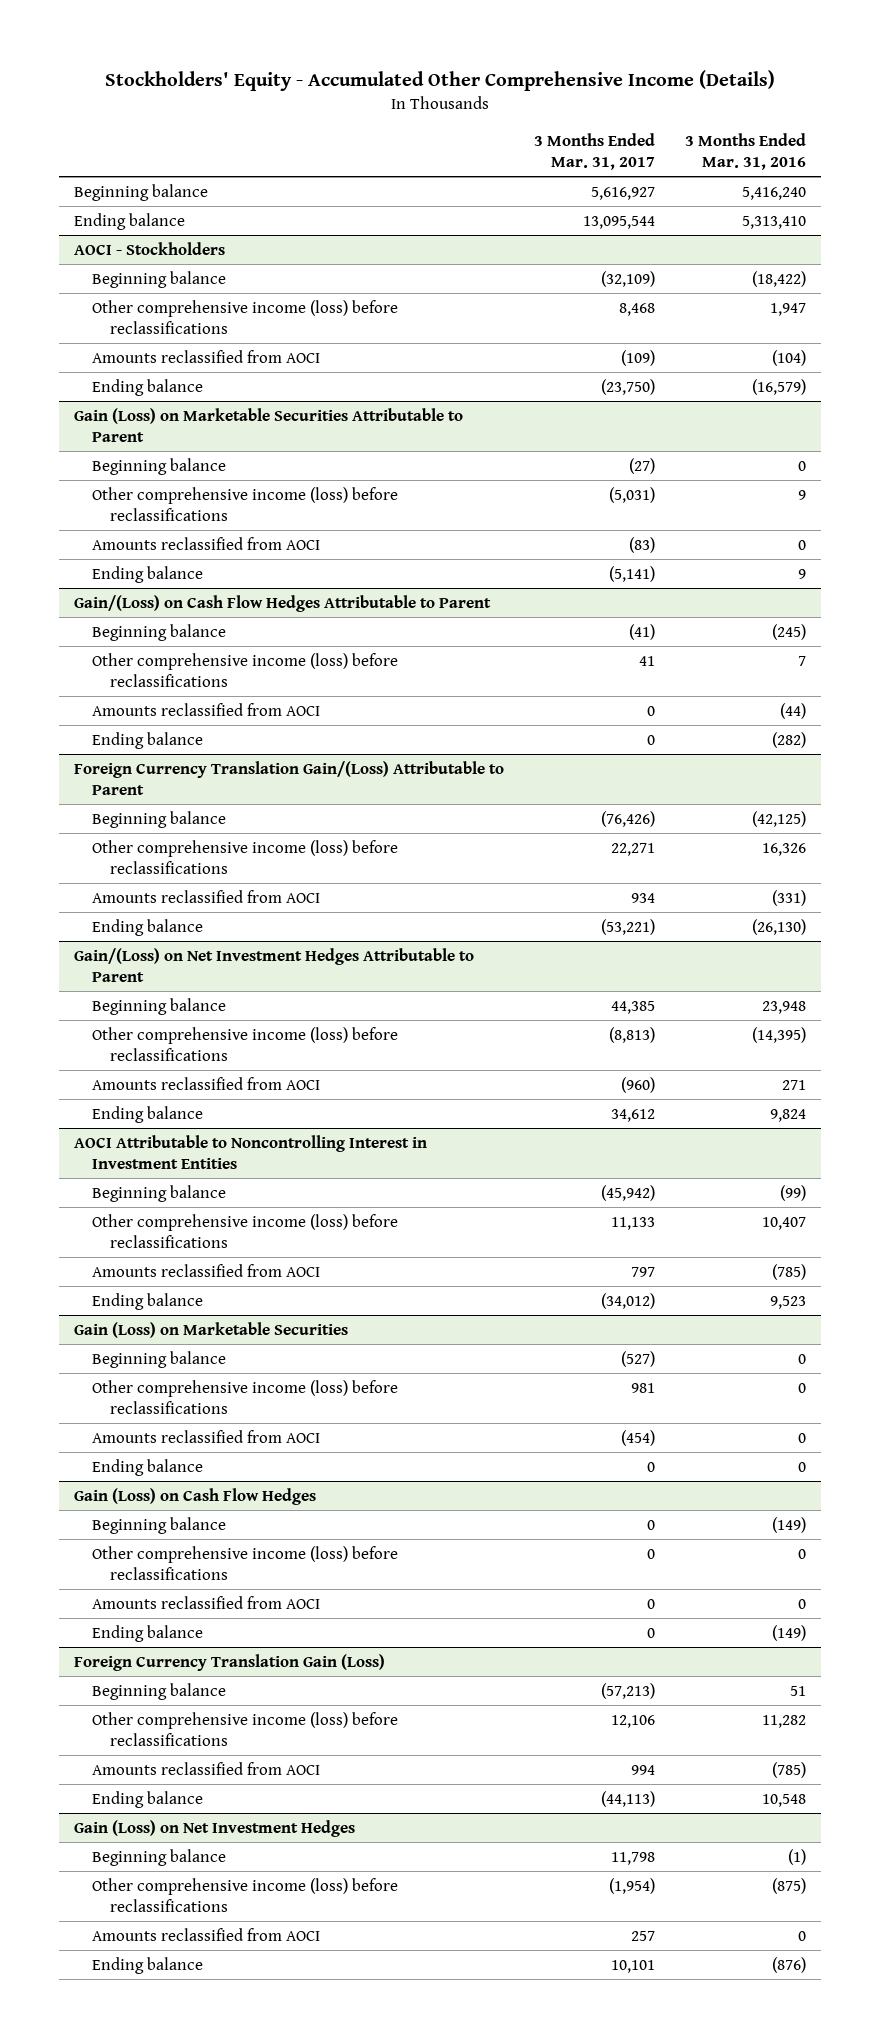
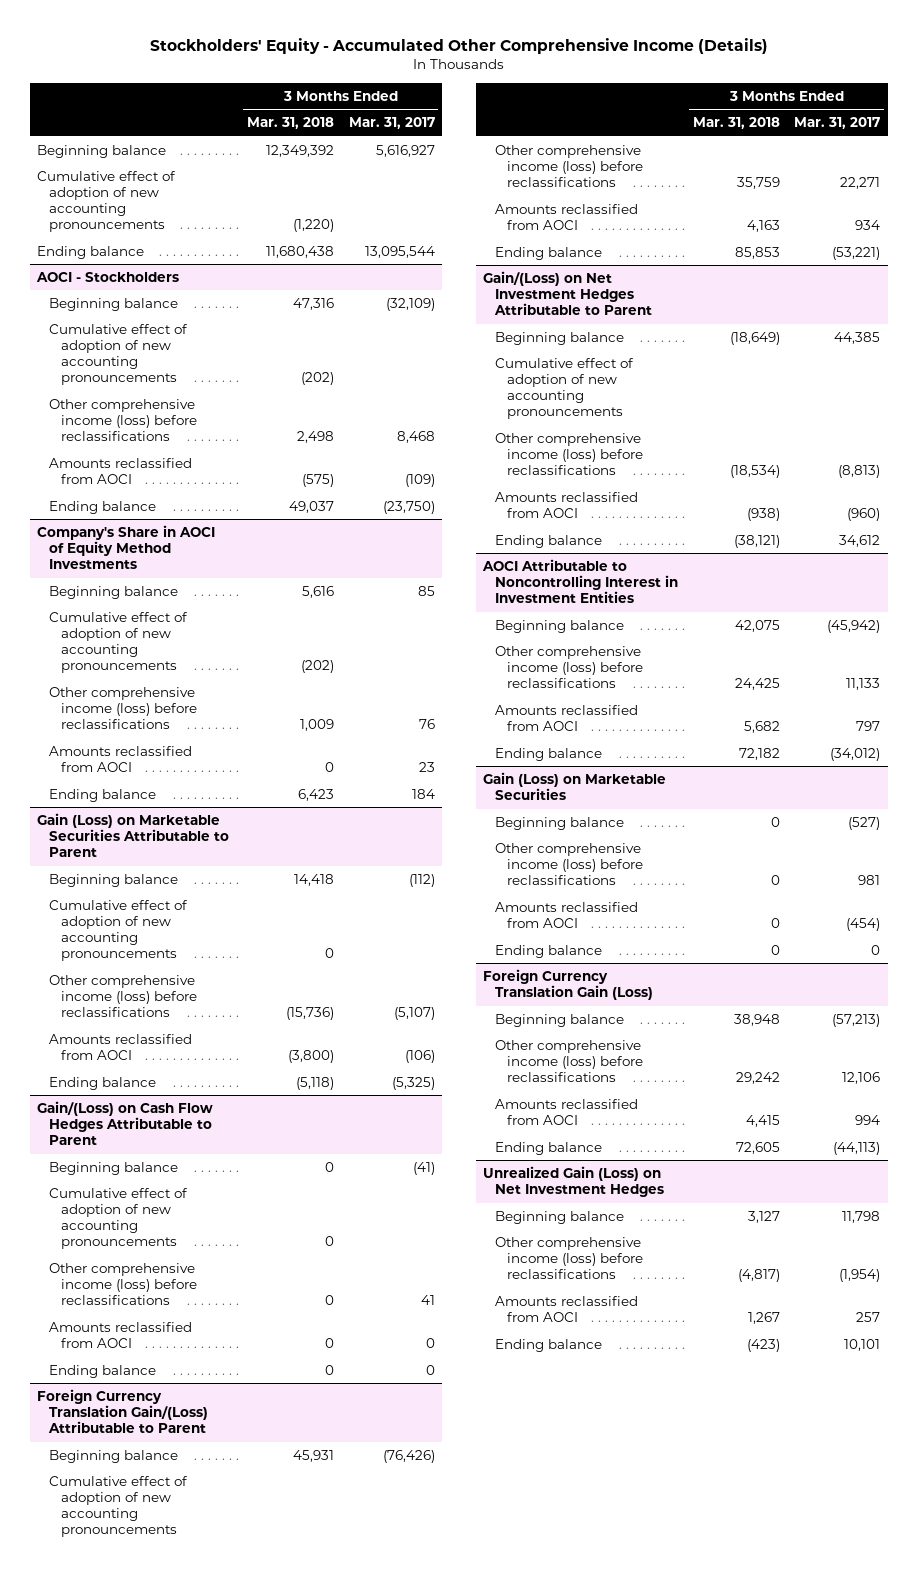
[685,133,807,171] 3 Months Ended Mar. 31, 2016 -> none
none -> [246,117,334,130] Mar. 31, 2018
none -> [37,170,177,233] Cumulative effect of adoption of new accounting pronouncements
none -> [49,323,189,386] Cumulative effect of adoption of new accounting pronouncements
none -> [37,524,216,570] Company's Share in AOCI of Equity Method Investments
none -> [49,585,179,599] Beginning balance
none -> [49,611,189,674] Cumulative effect of adoption of new accounting pronouncements
none -> [49,686,197,730] Other comprehensive income (loss) before reclassifications
none -> [49,745,193,773] Amounts reclassified from AOCI
none -> [49,788,157,802] Ending balance
[629,457,656,474] (27) -> [408,873,435,887] (112)
none -> [49,899,189,962] Cumulative effect of adoption of new accounting pronouncements
[609,486,656,503] (5,031) -> [393,1007,435,1021] (5,107)
[629,536,656,553] (83) -> [404,1050,435,1064] (106)
[609,565,656,582] (5,141) -> [391,1076,435,1090] (5,325)
none -> [49,1187,189,1250] Cumulative effect of adoption of new accounting pronouncements
none -> [49,1475,189,1538] Cumulative effect of adoption of new accounting pronouncements
none -> [494,357,634,420] Cumulative effect of adoption of new accounting pronouncements
[74,1487,317,1505] Gain (Loss) on Cash Flow Hedges -> none
[92,1516,227,1534] Beginning balance -> none
[92,1545,399,1580] Other comprehensive income (loss) before reclassifications -> none
[92,1595,321,1609] Amounts reclassified from AOCI -> none
[92,1624,204,1642] Ending balance -> none
[74,1819,356,1837] Gain (Loss) on Net Investment Hedges -> [483,1165,664,1198] Unrealized Gain (Loss) on Net Investment Hedges

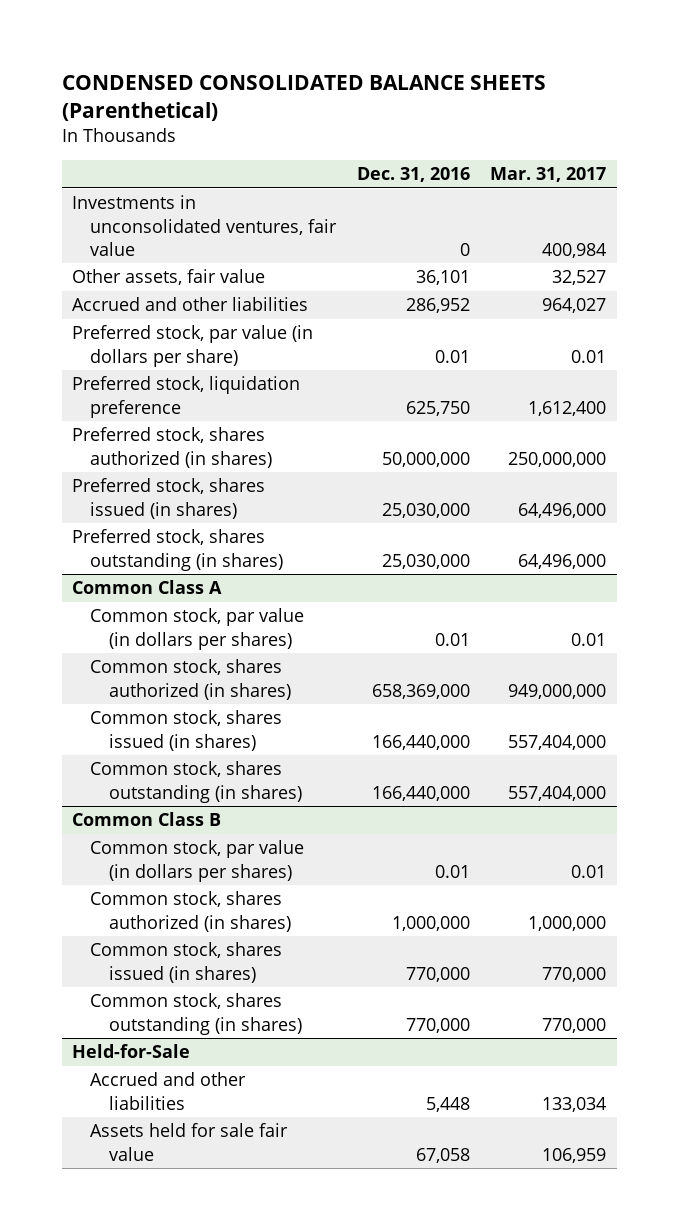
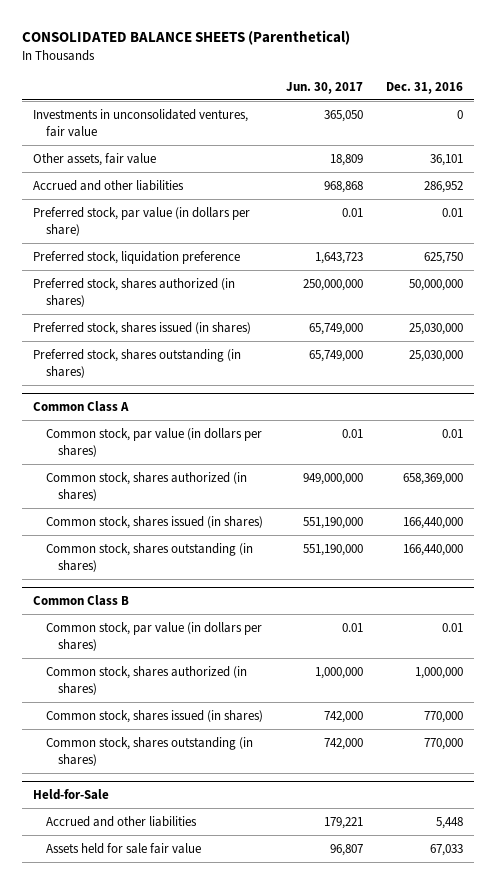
[61,74,546,121] CONDENSED CONSOLIDATED BALANCE SHEETS (Parenthetical) -> [21,30,350,46] CONSOLIDATED BALANCE SHEETS (Parenthetical)
[490,167,607,183] Mar. 31, 2017 -> none
none -> [285,81,363,94] Jun. 30, 2017
[415,1147,470,1163] 67,058 -> [429,843,463,856] 67,033

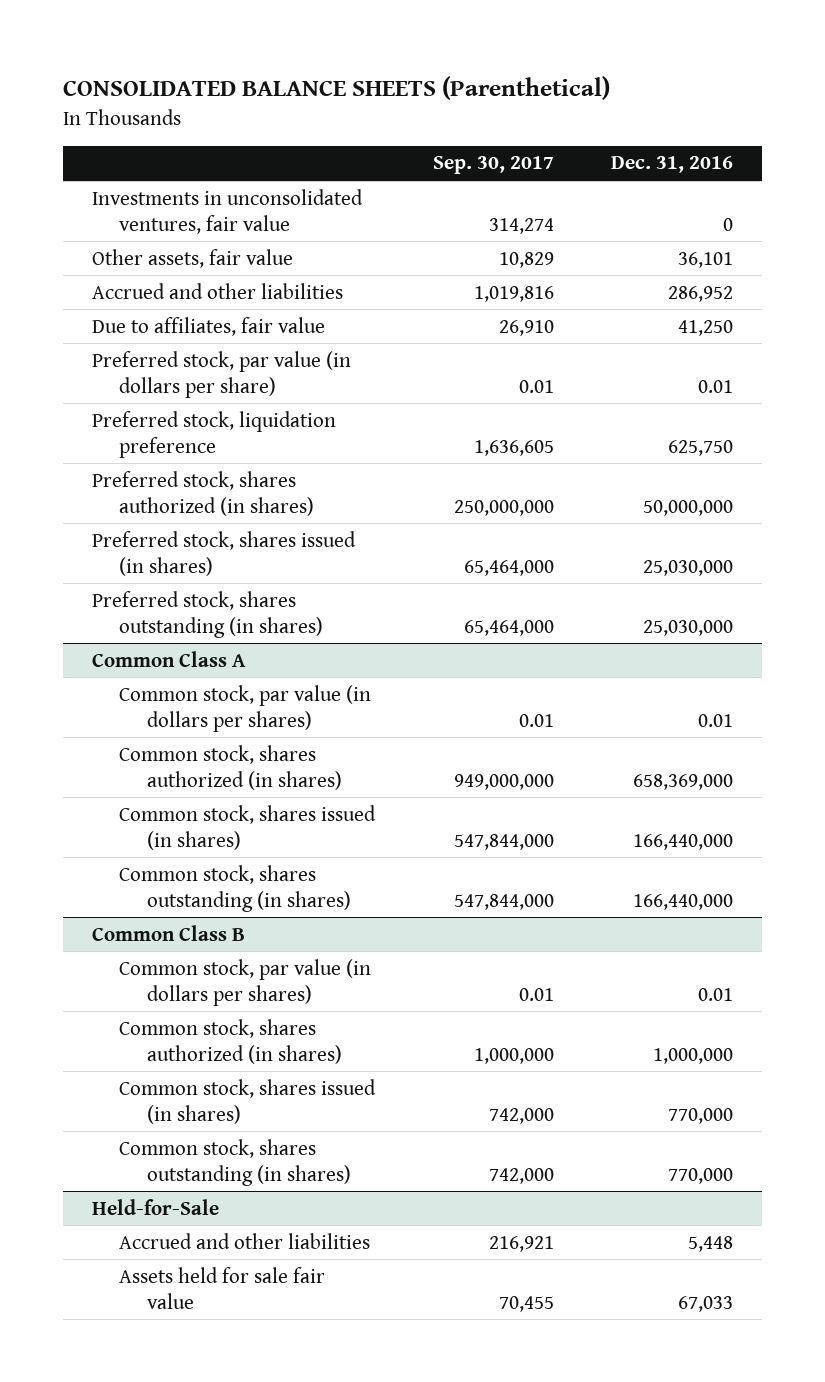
[285,81,363,94] Jun. 30, 2017 -> none
none -> [432,156,554,175] Sep. 30, 2017
none -> [91,316,325,336] Due to affiliates, fair value

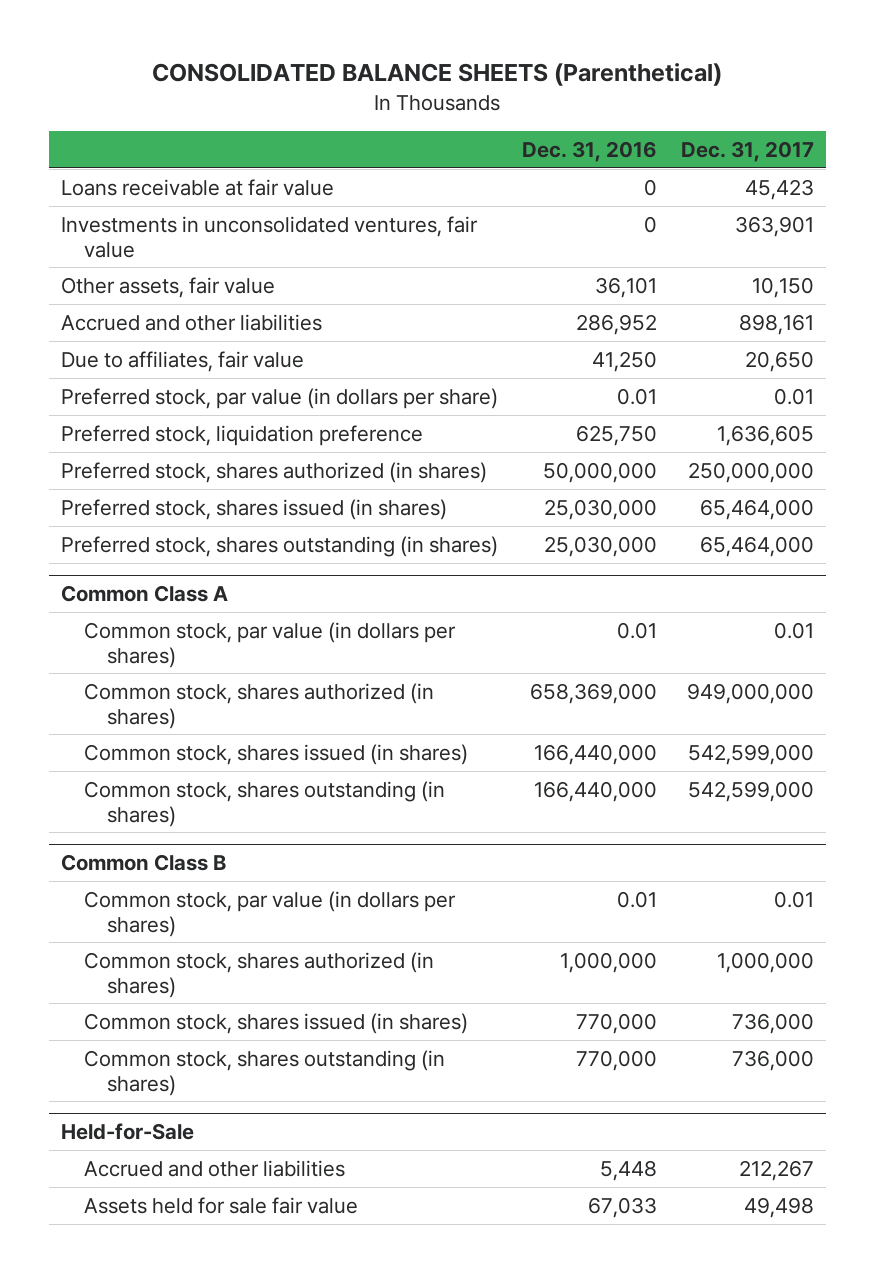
[432,156,554,175] Sep. 30, 2017 -> none
none -> [681,140,815,162] Dec. 31, 2017
none -> [60,178,334,196] Loans receivable at fair value

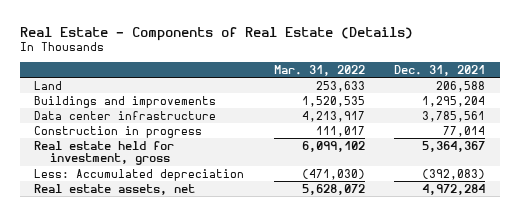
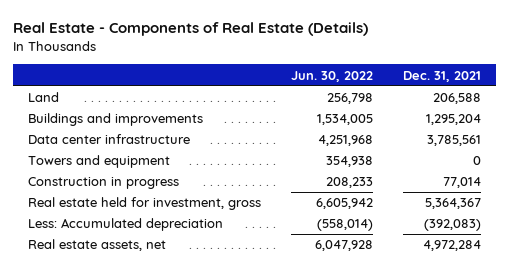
[273,64,365,76] Mar. 31, 2022 -> none
none -> [290,70,373,82] Jun. 30, 2022
none -> [27,155,170,169] Towers and equipment

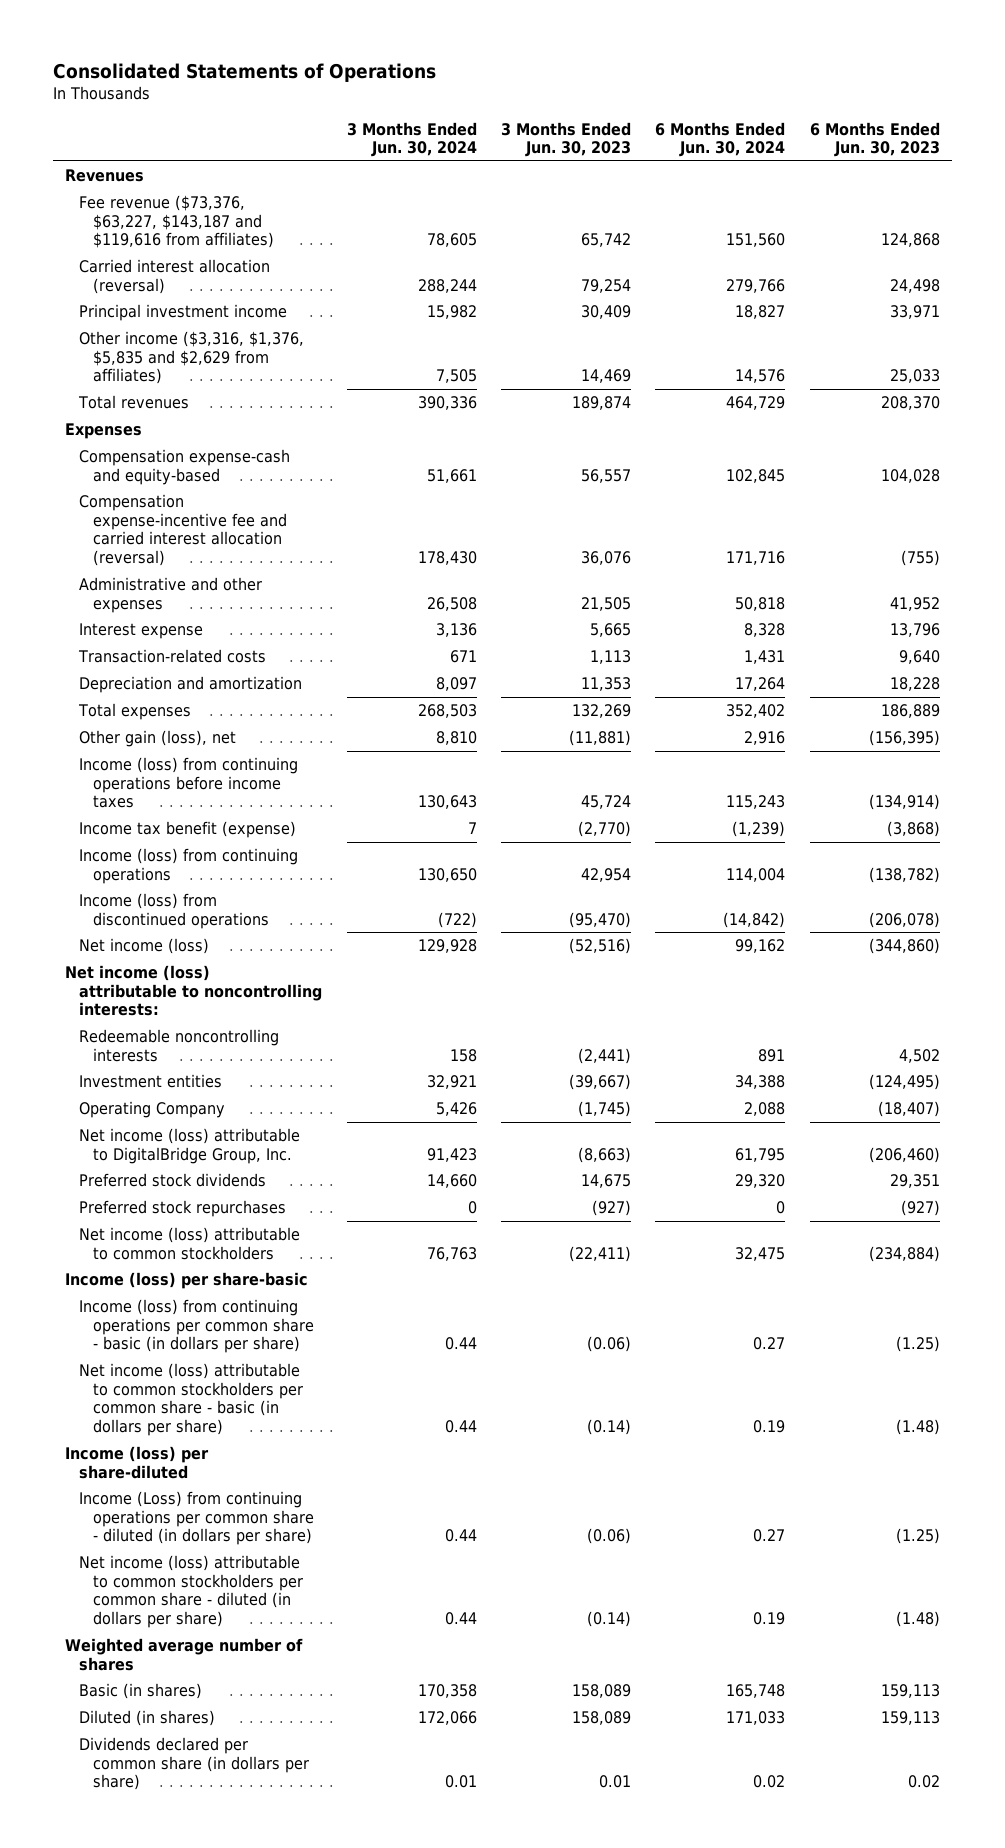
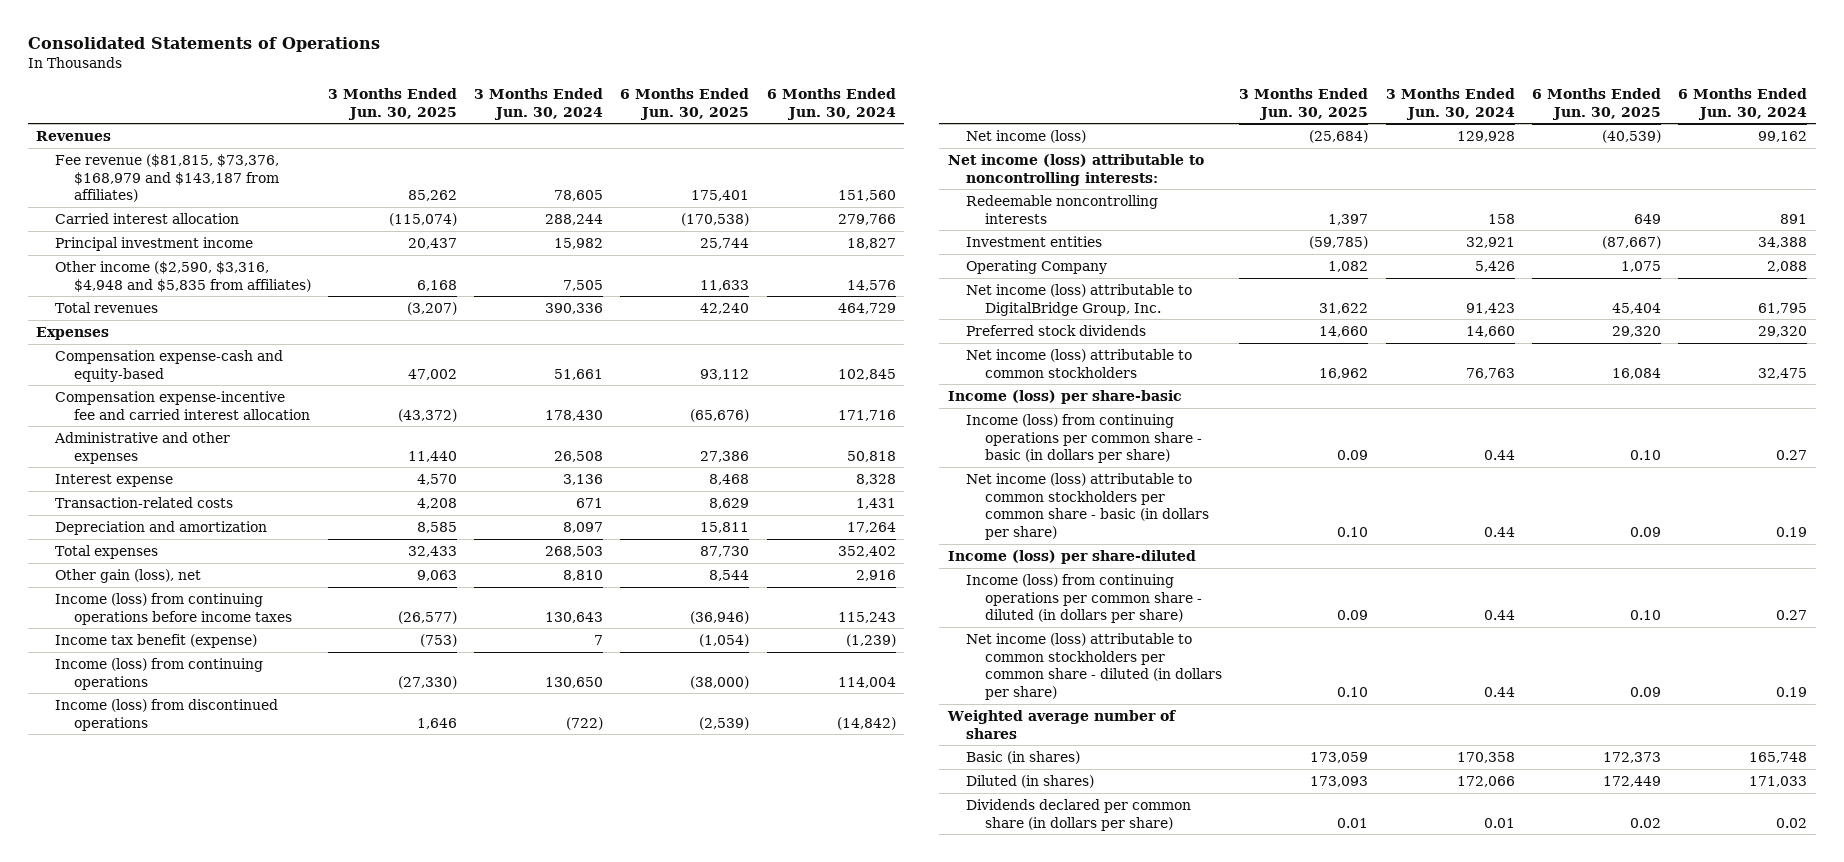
[501,121,632,158] 3 Months Ended Jun. 30, 2023 -> none
[809,121,940,158] 6 Months Ended Jun. 30, 2023 -> none
none -> [327,87,457,120] 3 Months Ended Jun. 30, 2025
none -> [620,87,750,120] 6 Months Ended Jun. 30, 2025
[79,195,275,249] Fee revenue ($73,376, $63,227, $143,187 and $119,616 from affiliates) -> [55,153,280,203] Fee revenue ($81,815, $73,376, $168,979 and $143,187 from affiliates)
[79,259,271,294] Carried interest allocation (reversal) -> [55,212,240,224] Carried interest allocation
[79,331,305,385] Other income ($3,316, $1,376, $5,835 and $2,629 from affiliates) -> [55,260,311,292] Other income ($2,590, $3,316, $4,948 and $5,835 from affiliates)
[79,494,288,567] Compensation expense-incentive fee and carried interest allocation (reversal) -> [55,390,310,420] Compensation expense-incentive fee and carried interest allocation
[79,1200,287,1218] Preferred stock repurchases -> none
[79,1491,315,1546] Income (Loss) from continuing operations per common share - diluted (in dollars per share) -> [966,573,1203,624] Income (loss) from continuing operations per common share - diluted (in dollars per share)

